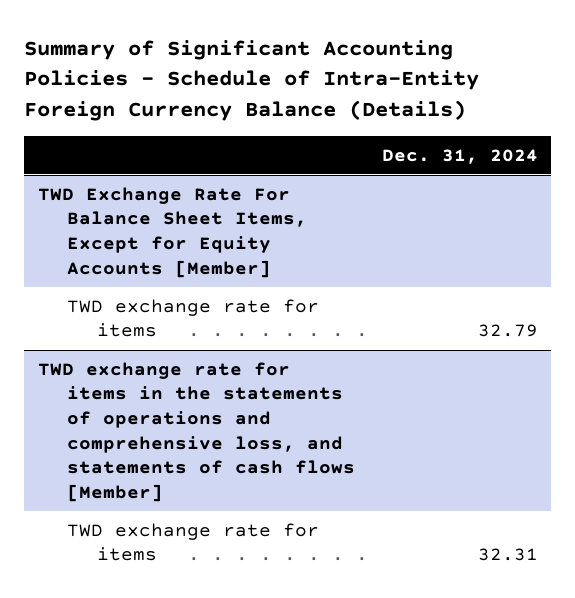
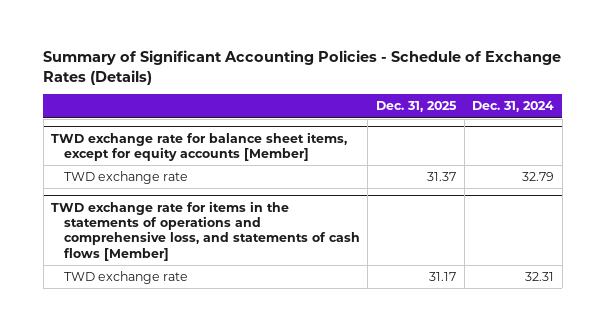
[24,39,480,121] Summary of Significant Accounting Policies - Schedule of Intra-Entity Foreign Currency Balance (Details) -> [43,50,562,85] Summary of Significant Accounting Policies - Schedule of Exchange Rates (Details)
none -> [376,101,458,113] Dec. 31, 2025
[37,186,308,278] TWD Exchange Rate For Balance Sheet Items, Except for Equity Accounts [Member] -> [51,131,348,162] TWD exchange rate for balance sheet items, except for equity accounts [Member]
[67,298,320,338] TWD exchange rate for items -> [63,171,188,185] TWD exchange rate
[67,522,320,562] TWD exchange rate for items -> [63,271,188,285] TWD exchange rate

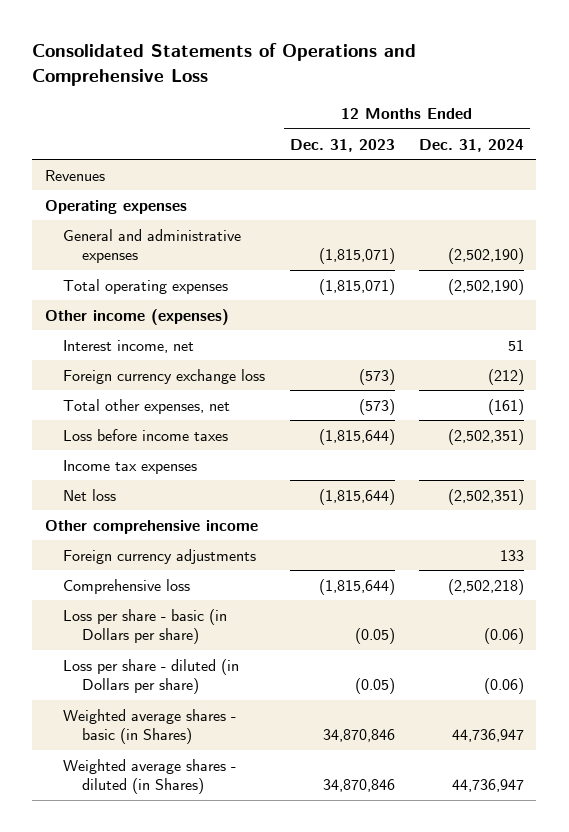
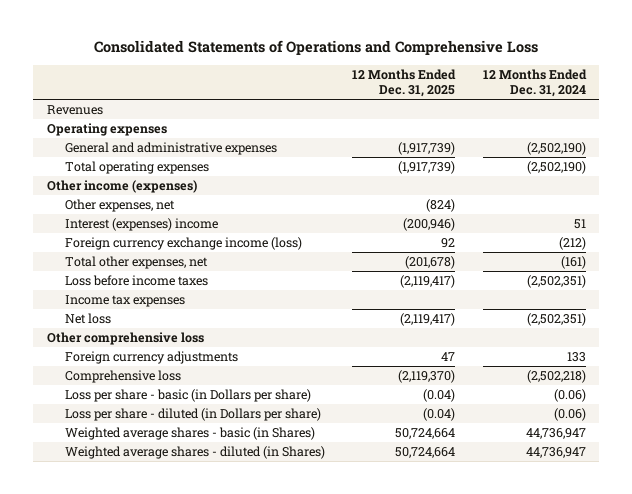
[289,138,395,152] Dec. 31, 2023 -> none
none -> [352,68,457,98] 12 Months Ended Dec. 31, 2025
none -> [64,198,175,212] Other expenses, net
[63,339,195,353] Interest income, net -> [64,217,218,231] Interest (expenses) income
[63,368,266,384] Foreign currency exchange loss -> [64,236,302,250] Foreign currency exchange income (loss)
[44,519,258,534] Other comprehensive income -> [46,331,204,345] Other comprehensive loss

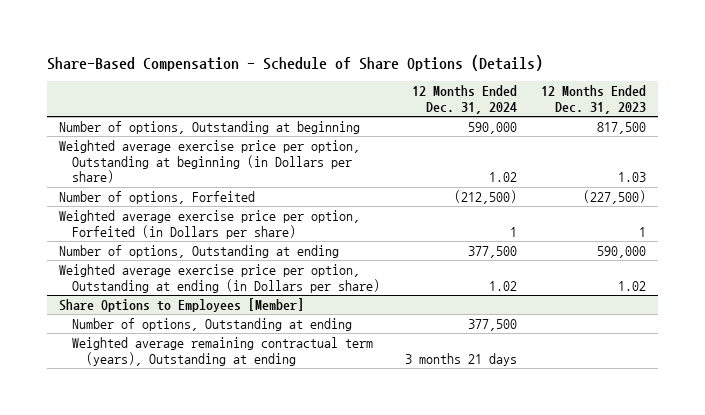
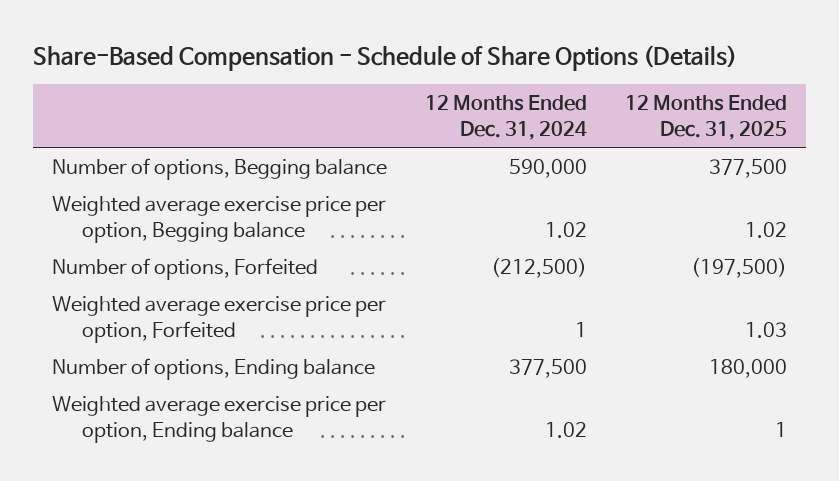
[541,85,647,115] 12 Months Ended Dec. 31, 2023 -> none
none -> [625,94,788,140] 12 Months Ended Dec. 31, 2025
[58,121,360,135] Number of options, Outstanding at beginning -> [51,157,387,180] Number of options, Begging balance
[58,140,360,184] Weighted average exercise price per option, Outstanding at beginning (in Dollars per share) -> [51,195,386,243] Weighted average exercise price per option, Begging balance
[58,298,304,313] Share Options to Employees [Member] -> none
[72,318,353,332] Number of options, Outstanding at ending -> none
[72,337,374,366] Weighted average remaining contractual term (years), Outstanding at ending -> none
[58,210,360,239] Weighted average exercise price per option, Forfeited (in Dollars per share) -> [51,295,386,343] Weighted average exercise price per option, Forfeited
[58,245,339,259] Number of options, Outstanding at ending -> [51,357,375,380] Number of options, Ending balance
[58,264,381,293] Weighted average exercise price per option, Outstanding at ending (in Dollars per share) -> [51,395,386,443] Weighted average exercise price per option, Ending balance

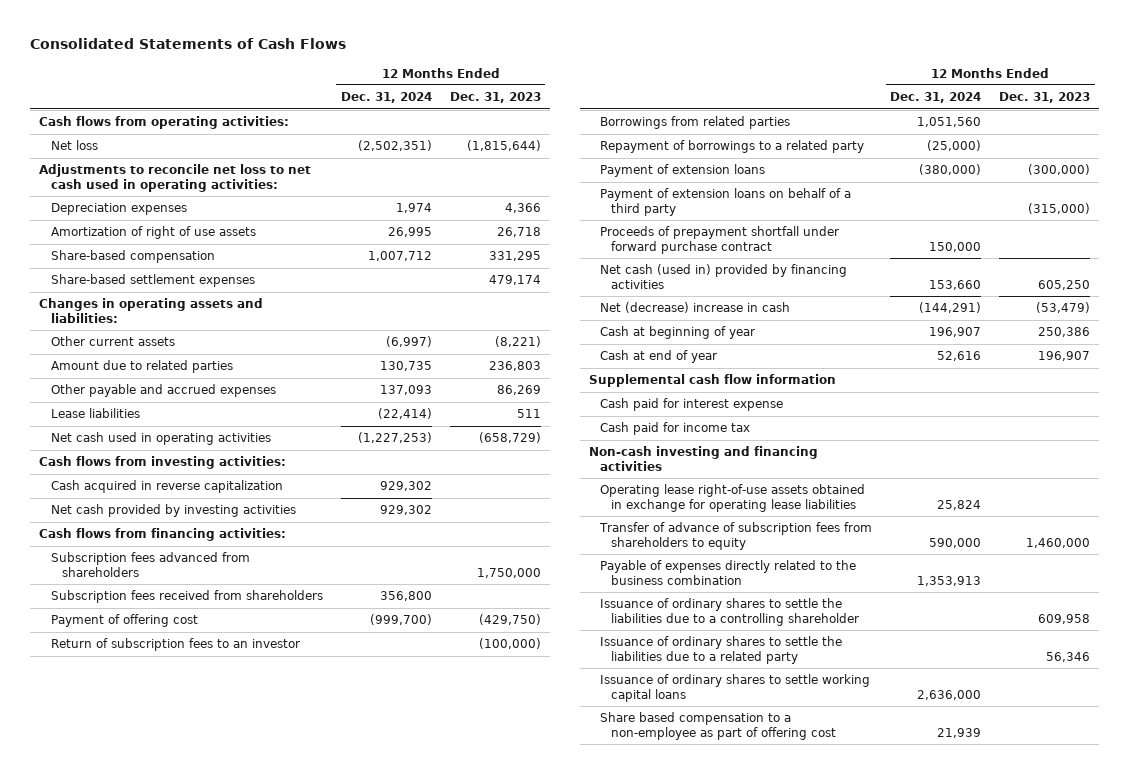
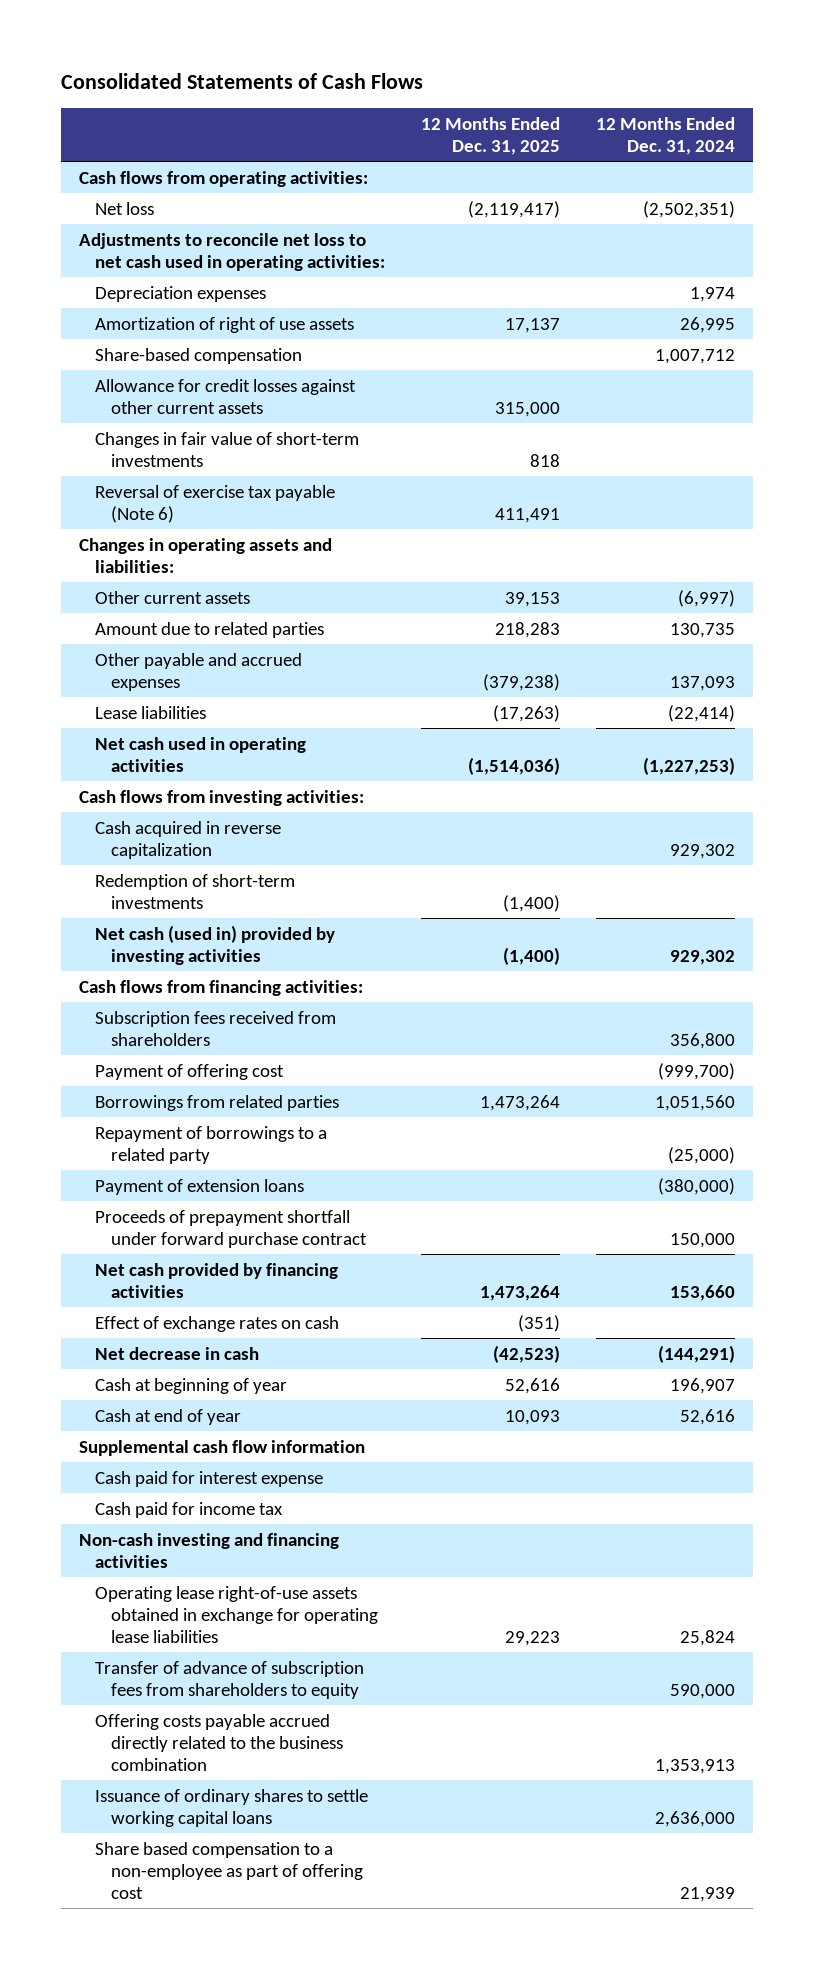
[449,92,541,104] Dec. 31, 2023 -> none
none -> [420,116,560,155] 12 Months Ended Dec. 31, 2025
[50,274,255,288] Share-based settlement expenses -> none
none -> [94,378,356,414] Allowance for credit losses against other current assets
none -> [94,431,359,467] Changes in fair value of short-term investments
none -> [94,484,335,523] Reversal of exercise tax payable (Note 6)
none -> [94,873,295,909] Redemption of short-term investments
[50,504,296,518] Net cash provided by investing activities -> [94,924,335,965] Net cash (used in) provided by investing activities
[50,552,250,577] Subscription fees advanced from shareholders -> none
[50,638,300,652] Return of subscription fees to an investor -> none
[600,188,852,216] Payment of extension loans on behalf of a third party -> none
[600,264,848,289] Net cash (used in) provided by financing activities -> [94,1262,338,1298] Net cash provided by financing activities
none -> [94,1315,339,1332] Effect of exchange rates on cash
[600,302,791,314] Net (decrease) increase in cash -> [94,1346,259,1360] Net decrease in cash
[600,598,860,626] Issuance of ordinary shares to settle the liabilities due to a controlling shareholder -> none
[600,636,843,664] Issuance of ordinary shares to settle the liabilities due to a related party -> none
[600,560,857,585] Payable of expenses directly related to the business combination -> [94,1713,344,1771] Offering costs payable accrued directly related to the business combination

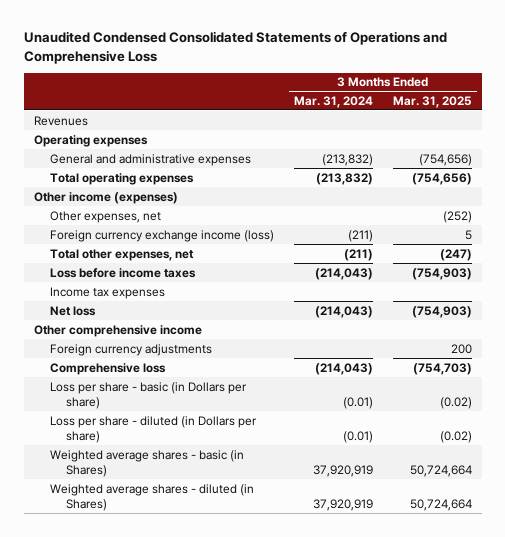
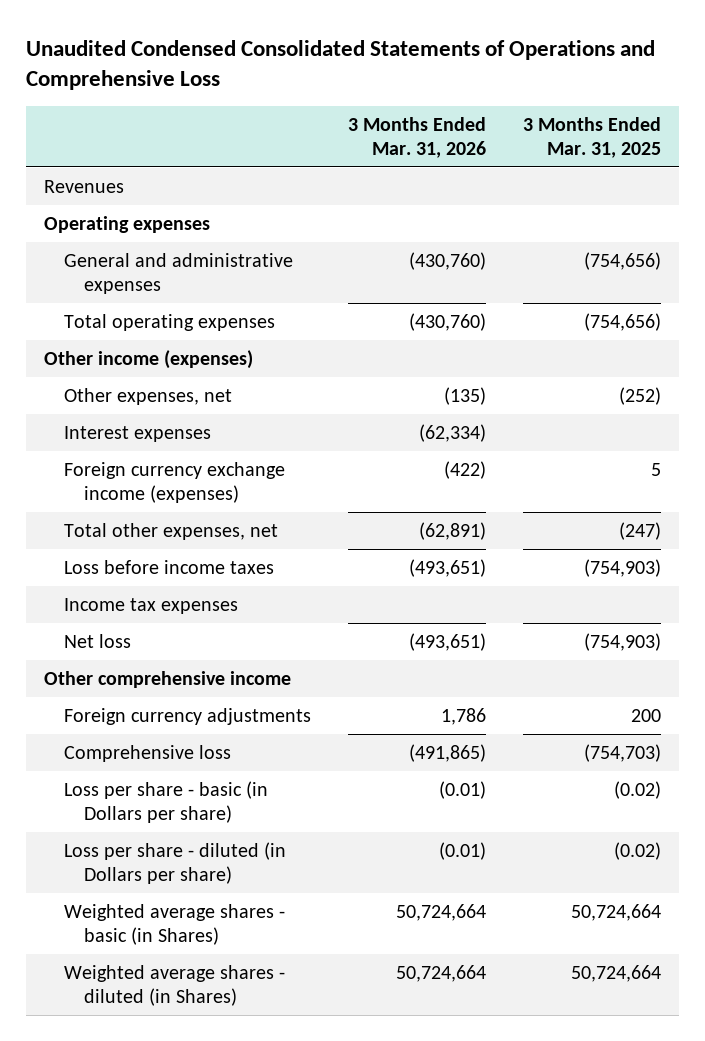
[293,95,373,108] Mar. 31, 2024 -> none
none -> [347,116,486,158] 3 Months Ended Mar. 31, 2026
none -> [64,425,212,442] Interest expenses
[49,229,274,242] Foreign currency exchange income (loss) -> [64,461,286,503] Foreign currency exchange income (expenses)

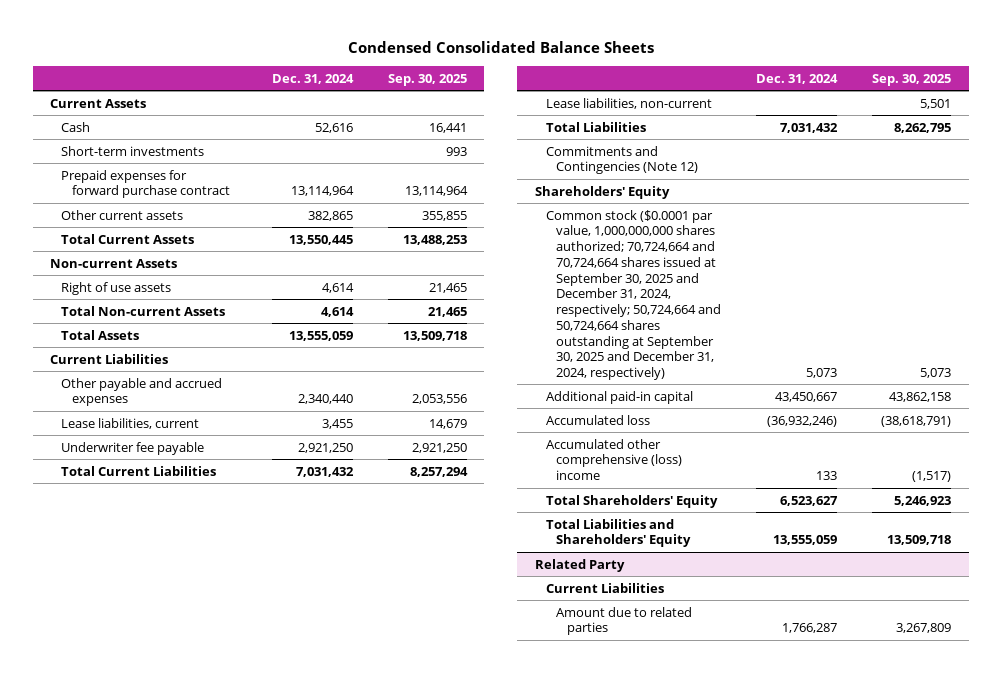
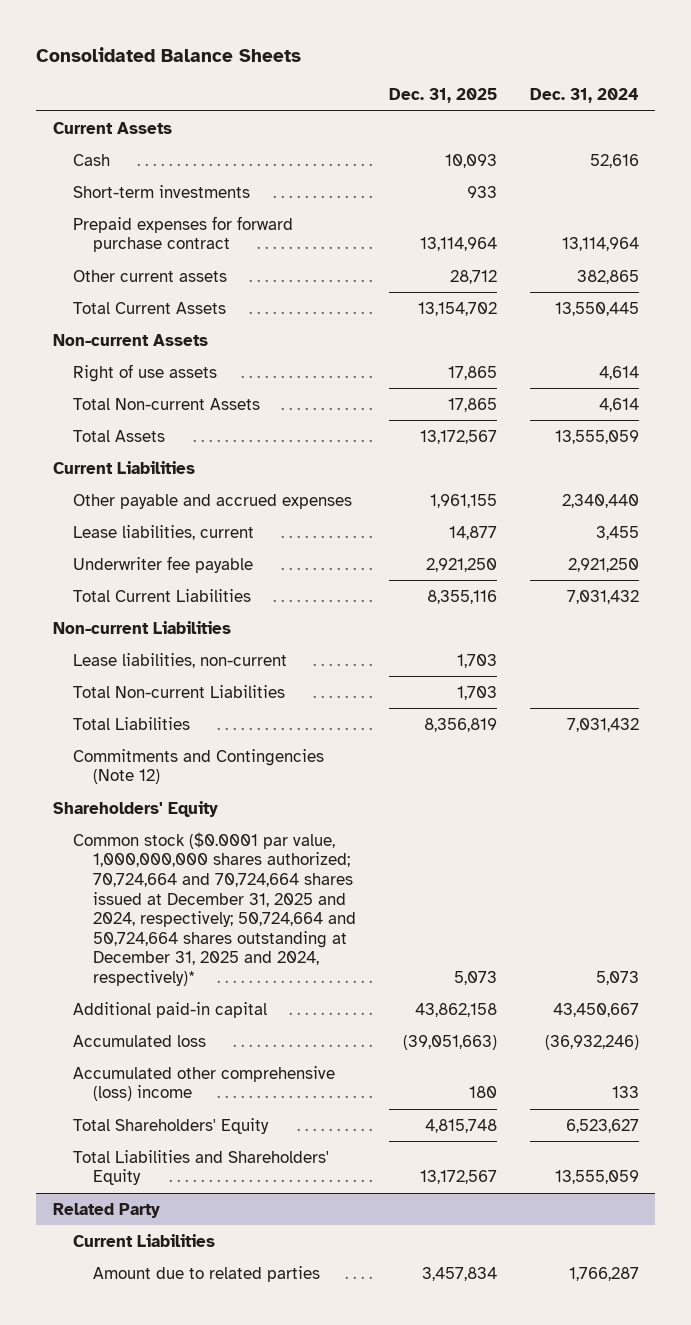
[347,40,654,53] Condensed Consolidated Balance Sheets -> [36,47,302,63] Consolidated Balance Sheets
[387,73,467,86] Sep. 30, 2025 -> none
none -> [388,88,497,104] Dec. 31, 2025
none -> [52,620,231,634] Non-current Liabilities
none -> [72,684,285,698] Total Non-current Liabilities
[545,209,722,380] Common stock ($0.0001 par value, 1,000,000,000 shares authorized; 70,724,664 and 70,724,664 shares issued at September 30, 2025 and December 31, 2024, respectively; 50,724,664 and 50,724,664 shares outstanding at September 30, 2025 and December 31, 2024, respectively) -> [72,831,356,987] Common stock ($0.0001 par value, 1,000,000,000 shares authorized; 70,724,664 and 70,724,664 shares issued at December 31, 2025 and 2024, respectively; 50,724,664 and 50,724,664 shares outstanding at December 31, 2025 and 2024, respectively)*

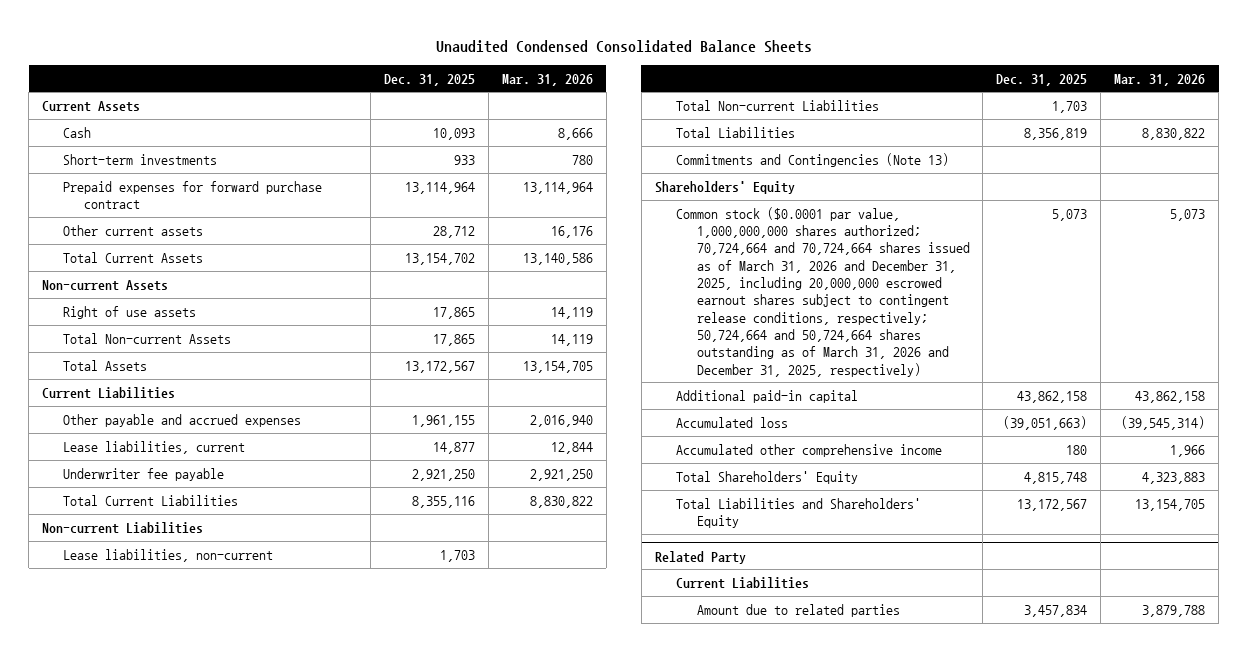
[36,47,302,63] Consolidated Balance Sheets -> [435,39,812,53] Unaudited Condensed Consolidated Balance Sheets
[529,88,639,104] Dec. 31, 2024 -> none
none -> [501,73,593,86] Mar. 31, 2026
[72,748,324,785] Commitments and Contingencies (Note 12) -> [675,152,949,167] Commitments and Contingencies (Note 13)
[72,831,356,987] Common stock ($0.0001 par value, 1,000,000,000 shares authorized; 70,724,664 and 70,724,664 shares issued at December 31, 2025 and 2024, respectively; 50,724,664 and 50,724,664 shares outstanding at December 31, 2025 and 2024, respectively)* -> [675,206,970,377] Common stock ($0.0001 par value, 1,000,000,000 shares authorized; 70,724,664 and 70,724,664 shares issued as of March 31, 2026 and December 31, 2025, including 20,000,000 escrowed earnout shares subject to contingent release conditions, respectively; 50,724,664 and 50,724,664 shares outstanding as of March 31, 2026 and December 31, 2025, respectively)
[72,1065,335,1102] Accumulated other comprehensive (loss) income -> [675,443,942,457] Accumulated other comprehensive income

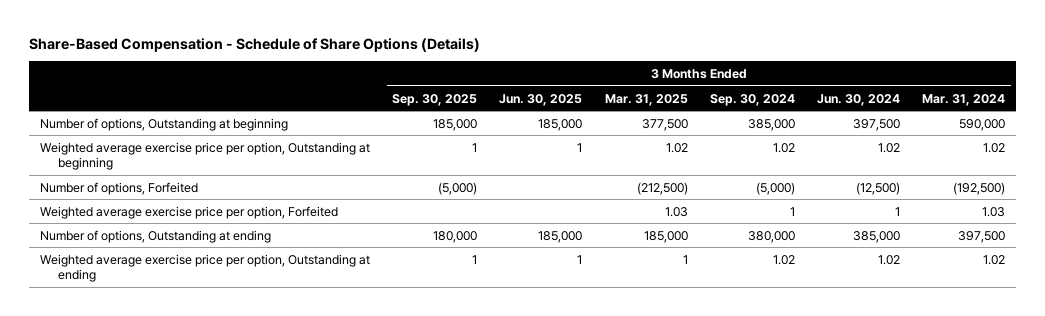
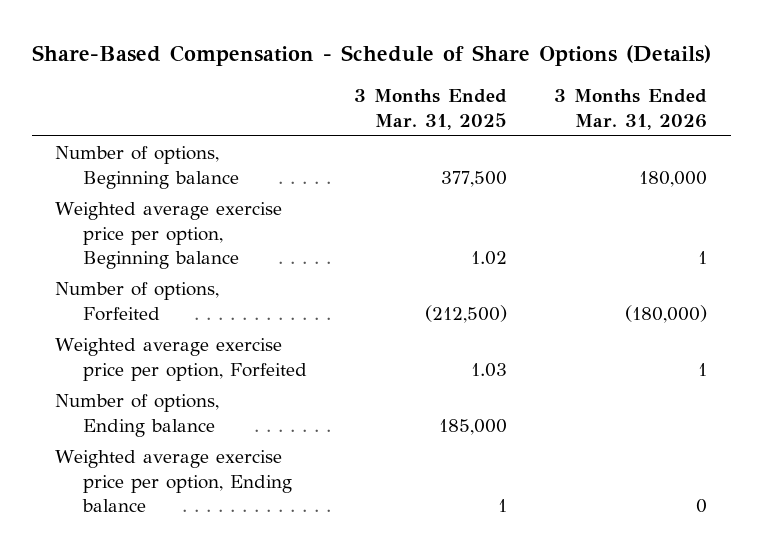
[392,93,478,106] Sep. 30, 2025 -> none
[499,93,583,106] Jun. 30, 2025 -> none
[709,93,795,106] Sep. 30, 2024 -> none
[817,93,901,106] Jun. 30, 2024 -> none
[922,93,1006,106] Mar. 31, 2024 -> none
none -> [554,89,708,130] 3 Months Ended Mar. 31, 2026
[40,117,289,131] Number of options, Outstanding at beginning -> [55,146,240,189] Number of options, Beginning balance
[40,141,371,171] Weighted average exercise price per option, Outstanding at beginning -> [55,202,283,270] Weighted average exercise price per option, Beginning balance
[40,229,272,243] Number of options, Outstanding at ending -> [55,394,220,437] Number of options, Ending balance
[40,253,371,283] Weighted average exercise price per option, Outstanding at ending -> [55,450,293,513] Weighted average exercise price per option, Ending balance

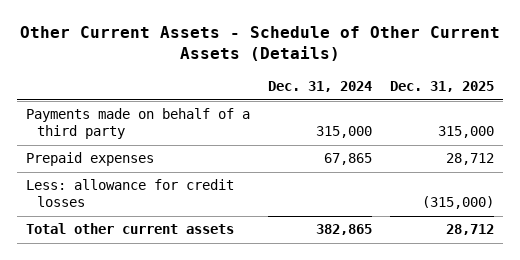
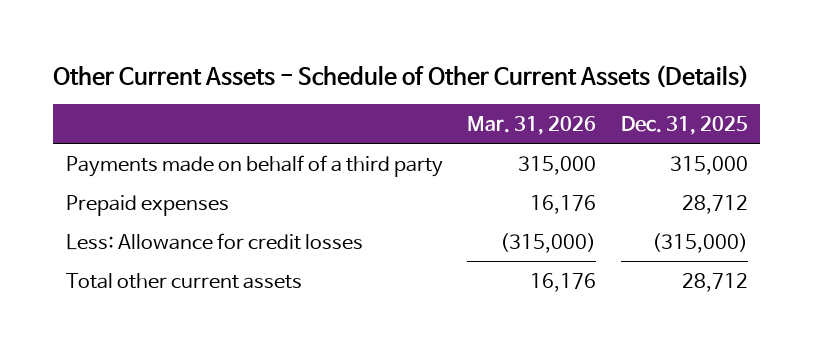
[268,81,373,93] Dec. 31, 2024 -> none
none -> [467,116,597,136] Mar. 31, 2026
[25,179,234,208] Less: allowance for credit losses -> [65,232,363,250] Less: Allowance for credit losses

